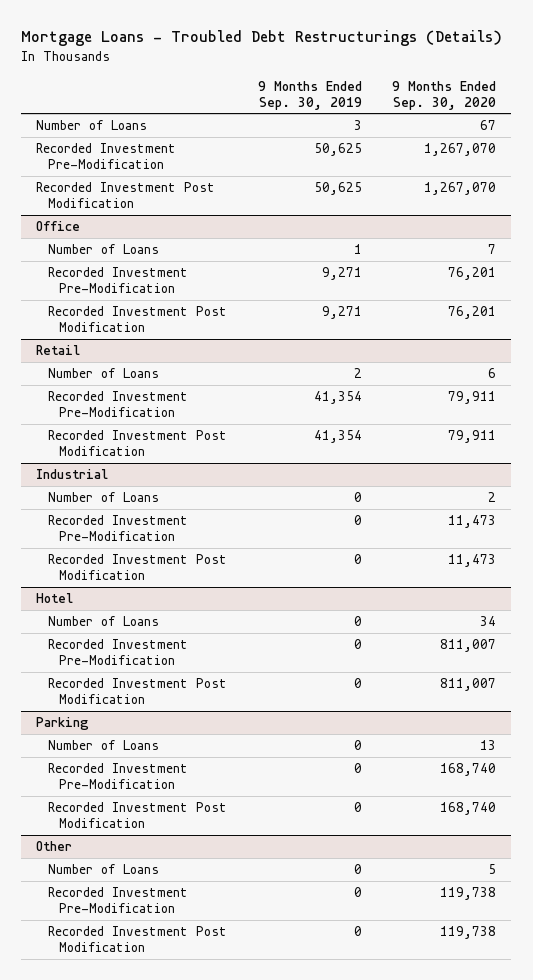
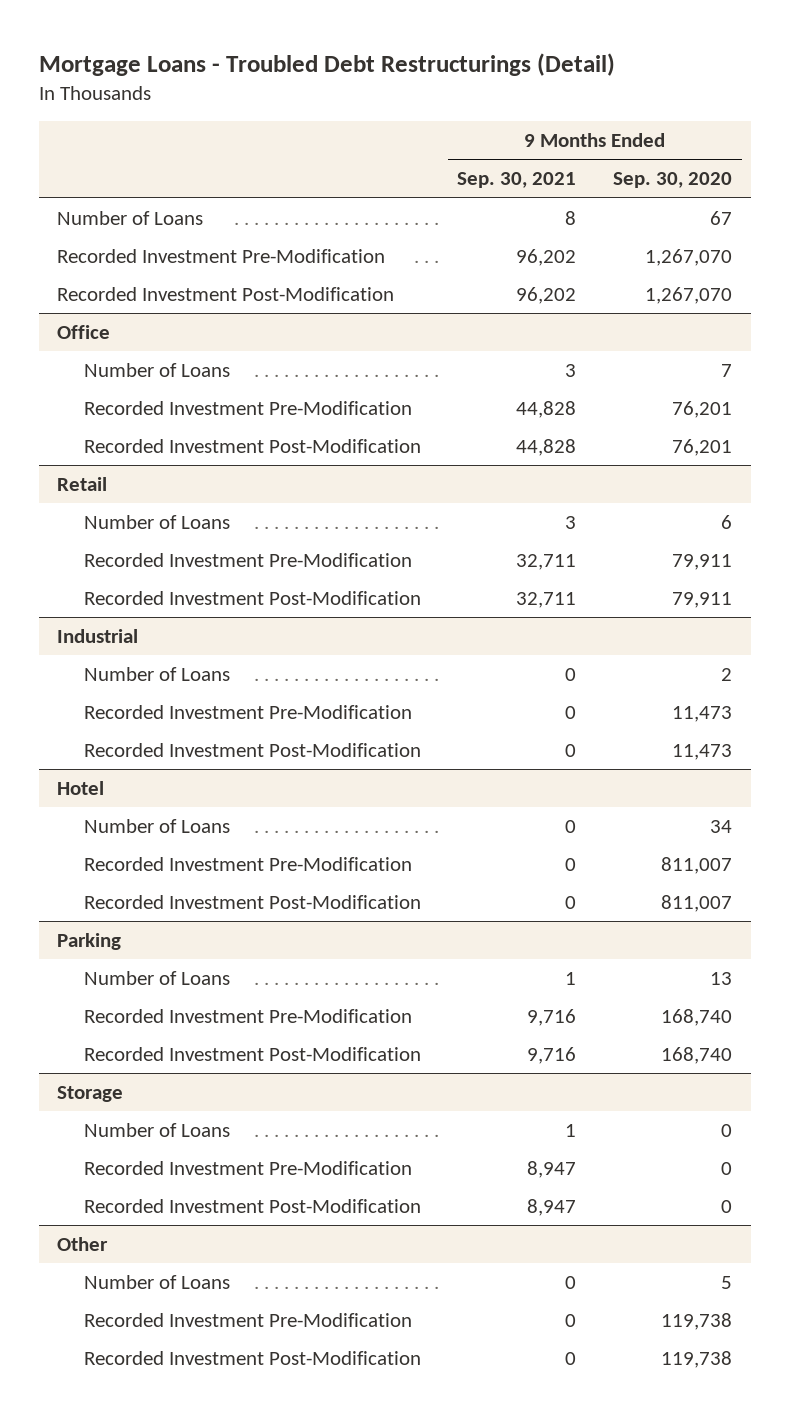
[21,30,503,47] Mortgage Loans - Troubled Debt Restructurings (Details) -> [39,52,616,76] Mortgage Loans - Troubled Debt Restructurings (Detail)
[257,80,362,110] 9 Months Ended Sep. 30, 2019 -> none
none -> [457,172,577,189] Sep. 30, 2021
[36,182,216,209] Recorded Investment Post Modification -> [57,286,395,301] Recorded Investment Post-Modification
[47,306,227,333] Recorded Investment Post Modification -> [83,438,421,453] Recorded Investment Post-Modification
[47,430,227,457] Recorded Investment Post Modification -> [83,590,421,605] Recorded Investment Post-Modification
[47,554,227,581] Recorded Investment Post Modification -> [83,742,421,757] Recorded Investment Post-Modification
[47,678,227,705] Recorded Investment Post Modification -> [83,894,421,909] Recorded Investment Post-Modification
[47,802,227,829] Recorded Investment Post Modification -> [83,1046,421,1061] Recorded Investment Post-Modification
none -> [57,1085,124,1102] Storage
none -> [83,1122,230,1137] Number of Loans
none -> [83,1160,412,1175] Recorded Investment Pre-Modification
none -> [83,1198,421,1213] Recorded Investment Post-Modification
[47,926,227,953] Recorded Investment Post Modification -> [83,1350,421,1365] Recorded Investment Post-Modification

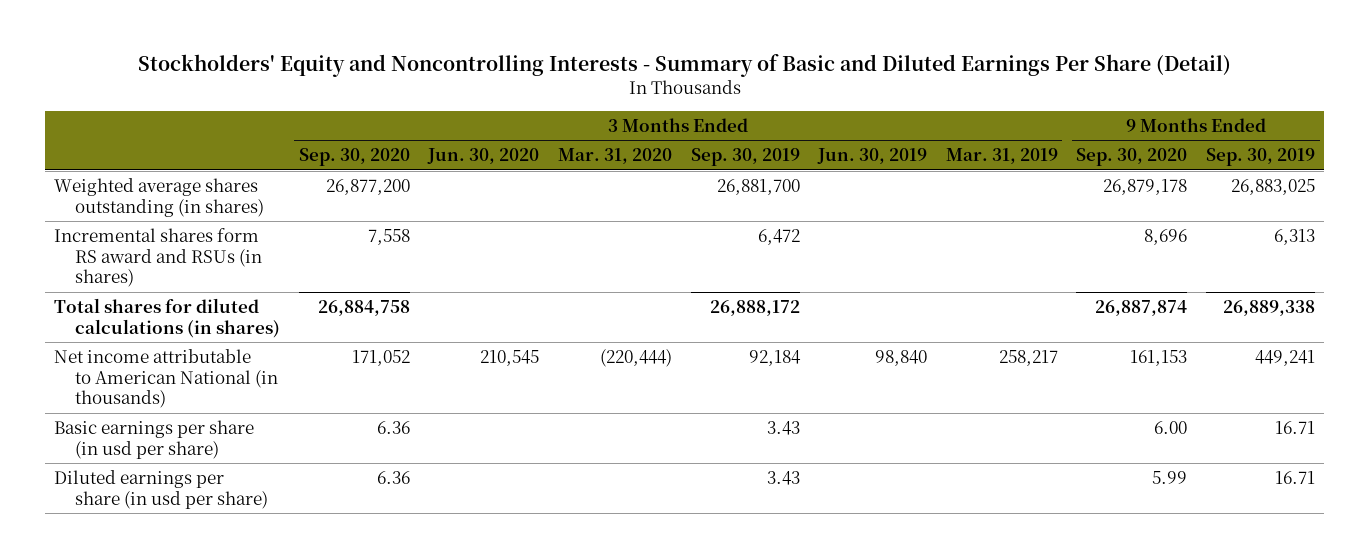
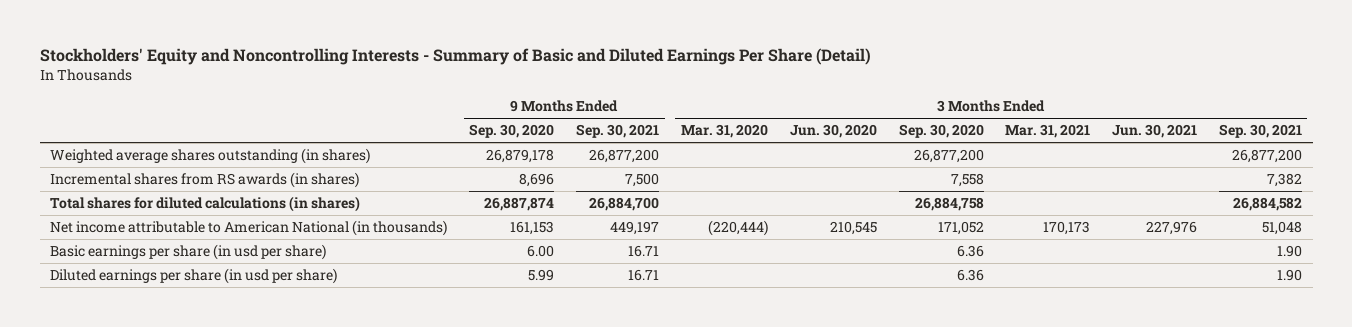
[690,148,800,167] Sep. 30, 2019 -> none
[817,148,928,165] Jun. 30, 2019 -> none
[945,148,1058,165] Mar. 31, 2019 -> none
[1206,148,1316,167] Sep. 30, 2019 -> none
none -> [576,124,660,139] Sep. 30, 2021
none -> [1005,124,1091,139] Mar. 31, 2021
none -> [1112,124,1198,139] Jun. 30, 2021
none -> [1219,124,1303,139] Sep. 30, 2021
[53,227,263,288] Incremental shares form RS award and RSUs (in shares) -> [50,172,360,189] Incremental shares from RS awards (in shares)

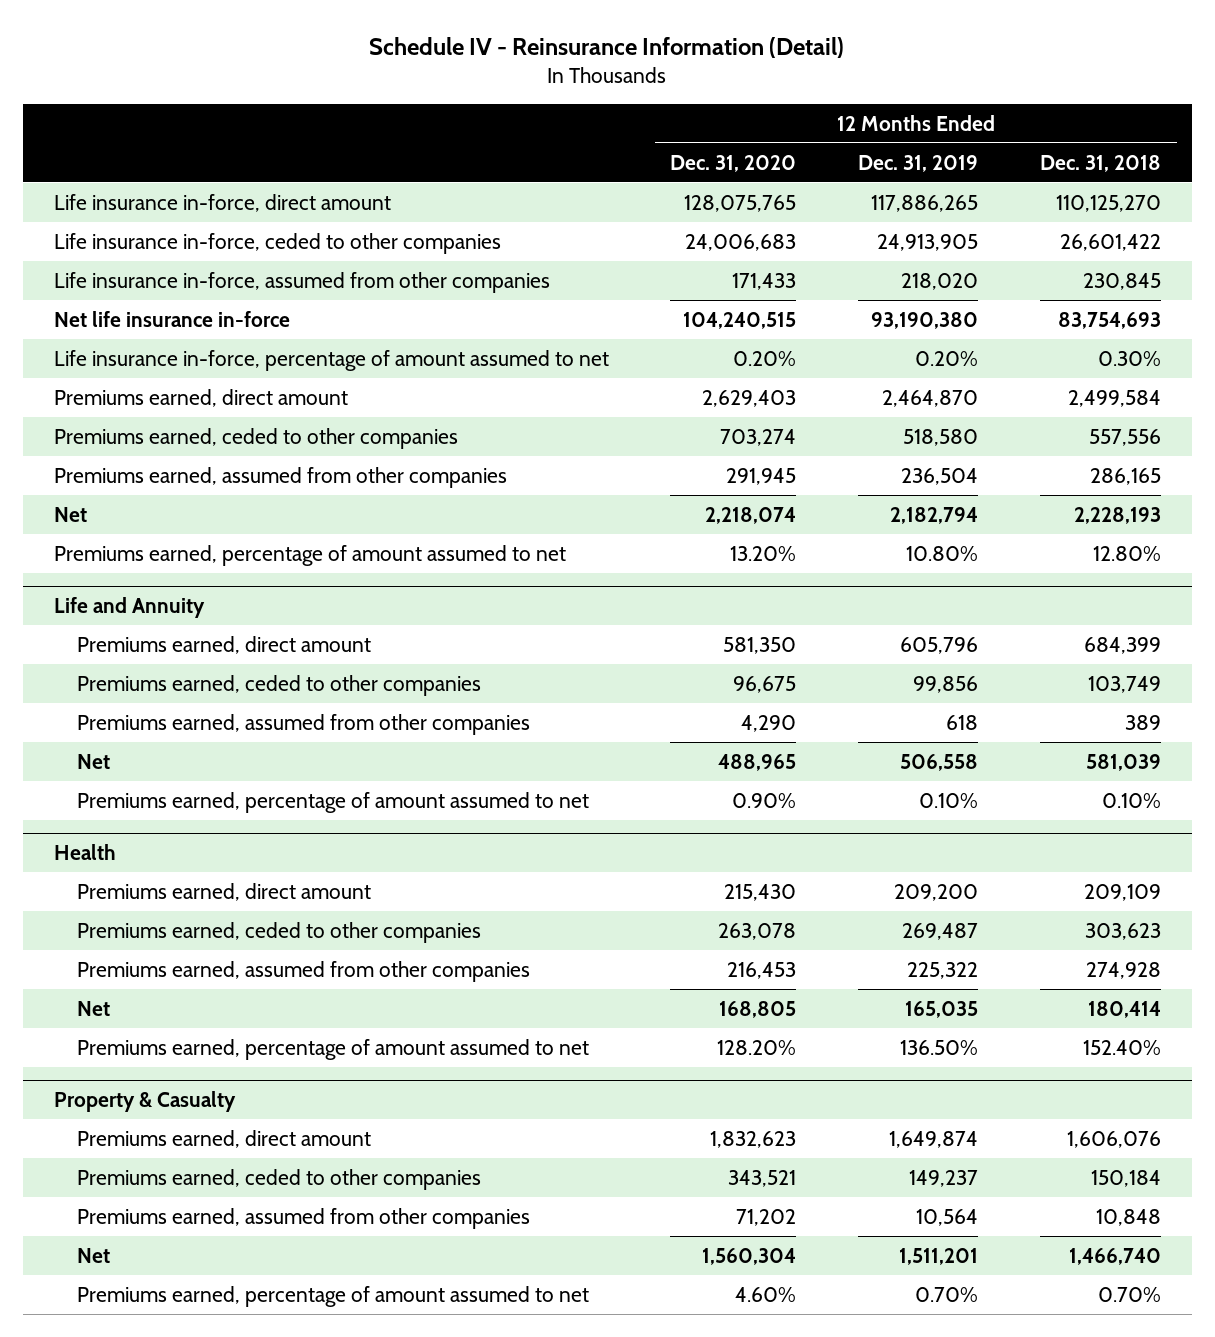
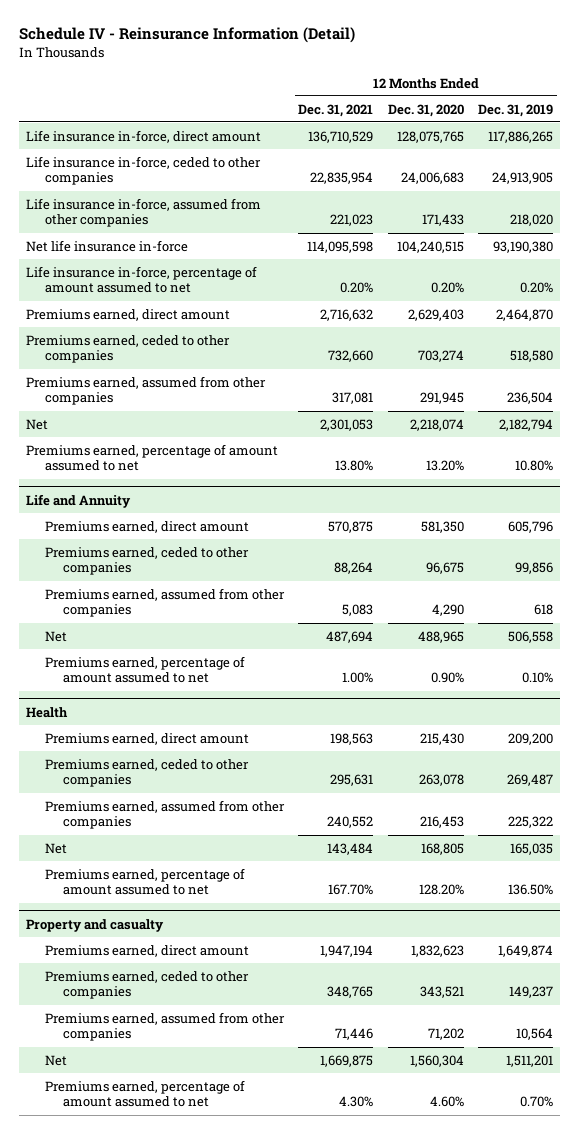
[1040,154,1162,172] Dec. 31, 2018 -> none
none -> [298,103,374,117] Dec. 31, 2021
[53,1090,236,1112] Property & Casualty -> [26,918,165,932] Property and casualty

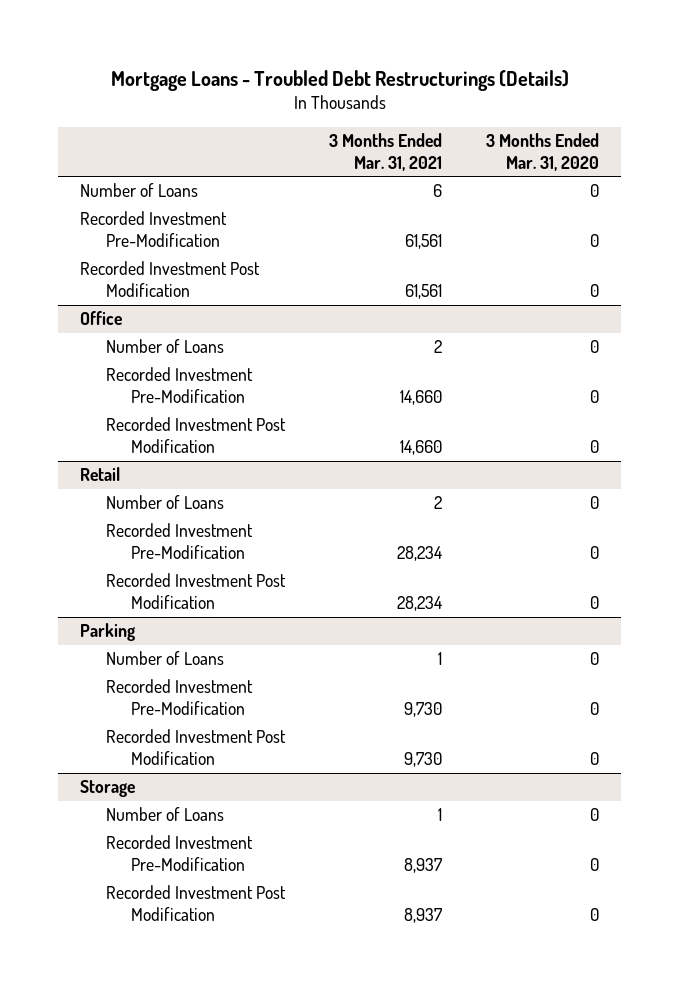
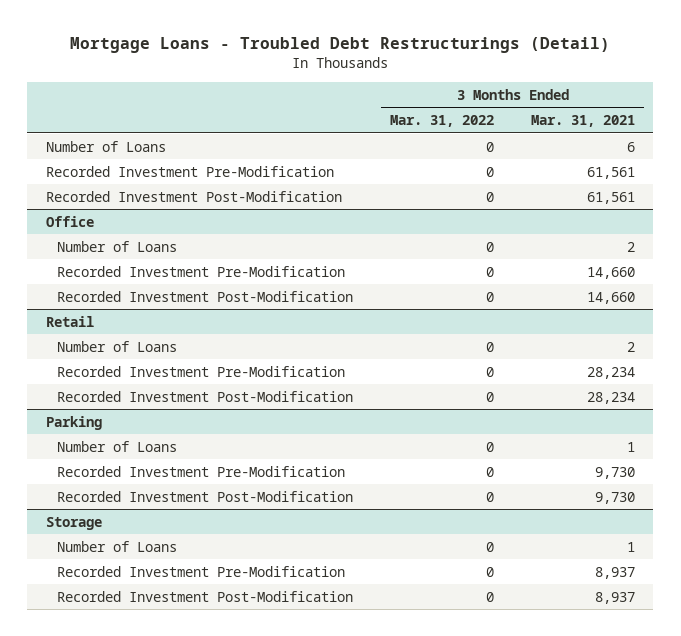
[110,69,569,91] Mortgage Loans - Troubled Debt Restructurings (Details) -> [70,37,611,54] Mortgage Loans - Troubled Debt Restructurings (Detail)
[485,132,599,172] 3 Months Ended Mar. 31, 2020 -> none
none -> [390,115,495,128] Mar. 31, 2022
[80,261,261,298] Recorded Investment Post Modification -> [45,190,342,202] Recorded Investment Post-Modification
[105,417,286,454] Recorded Investment Post Modification -> [57,290,354,302] Recorded Investment Post-Modification
[105,573,286,610] Recorded Investment Post Modification -> [57,390,354,402] Recorded Investment Post-Modification
[105,729,286,766] Recorded Investment Post Modification -> [57,490,354,502] Recorded Investment Post-Modification
[105,885,286,922] Recorded Investment Post Modification -> [57,590,354,602] Recorded Investment Post-Modification

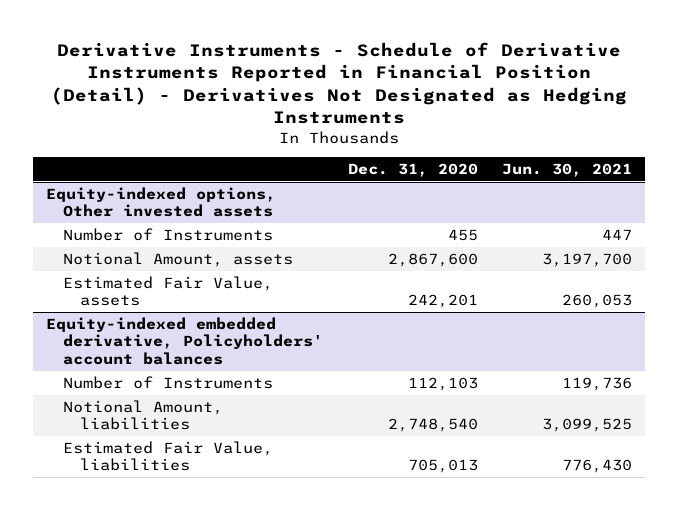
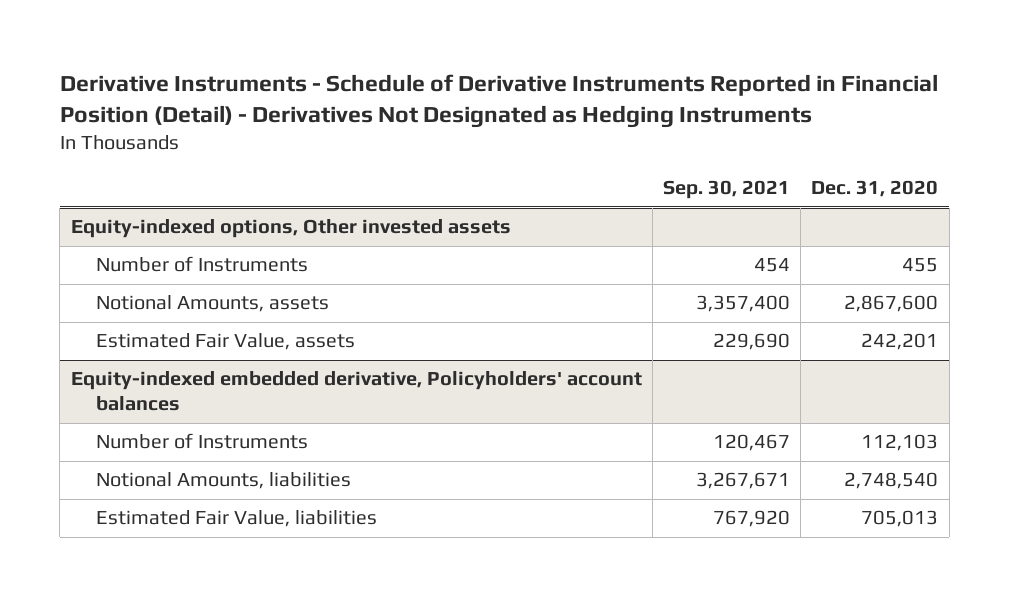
[502,163,633,178] Jun. 30, 2021 -> none
none -> [662,180,790,200] Sep. 30, 2021
[62,251,293,267] Notional Amount, assets -> [95,295,329,313] Notional Amounts, assets
[62,399,223,431] Notional Amount, liabilities -> [95,472,351,490] Notional Amounts, liabilities

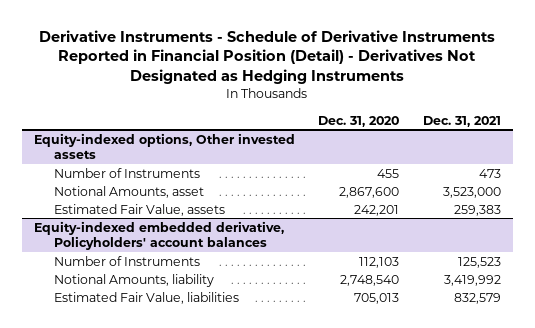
[662,180,790,200] Sep. 30, 2021 -> none
none -> [422,115,501,127] Dec. 31, 2021
[95,295,329,313] Notional Amounts, assets -> [53,185,204,198] Notional Amounts, asset
[95,472,351,490] Notional Amounts, liabilities -> [53,273,214,287] Notional Amounts, liability

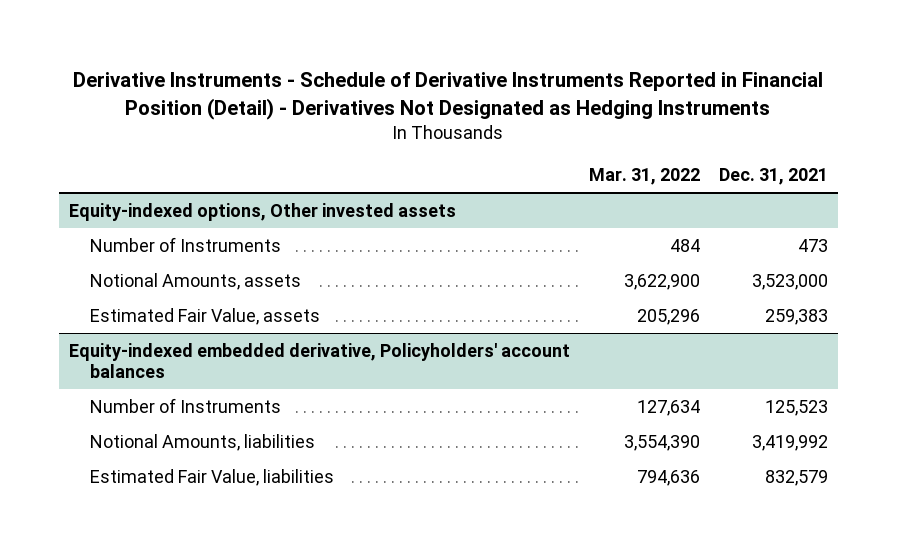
[318,115,400,127] Dec. 31, 2020 -> none
none -> [588,168,700,186] Mar. 31, 2022
[53,185,204,198] Notional Amounts, asset -> [90,272,302,290] Notional Amounts, assets
[53,273,214,287] Notional Amounts, liability -> [90,433,316,451] Notional Amounts, liabilities

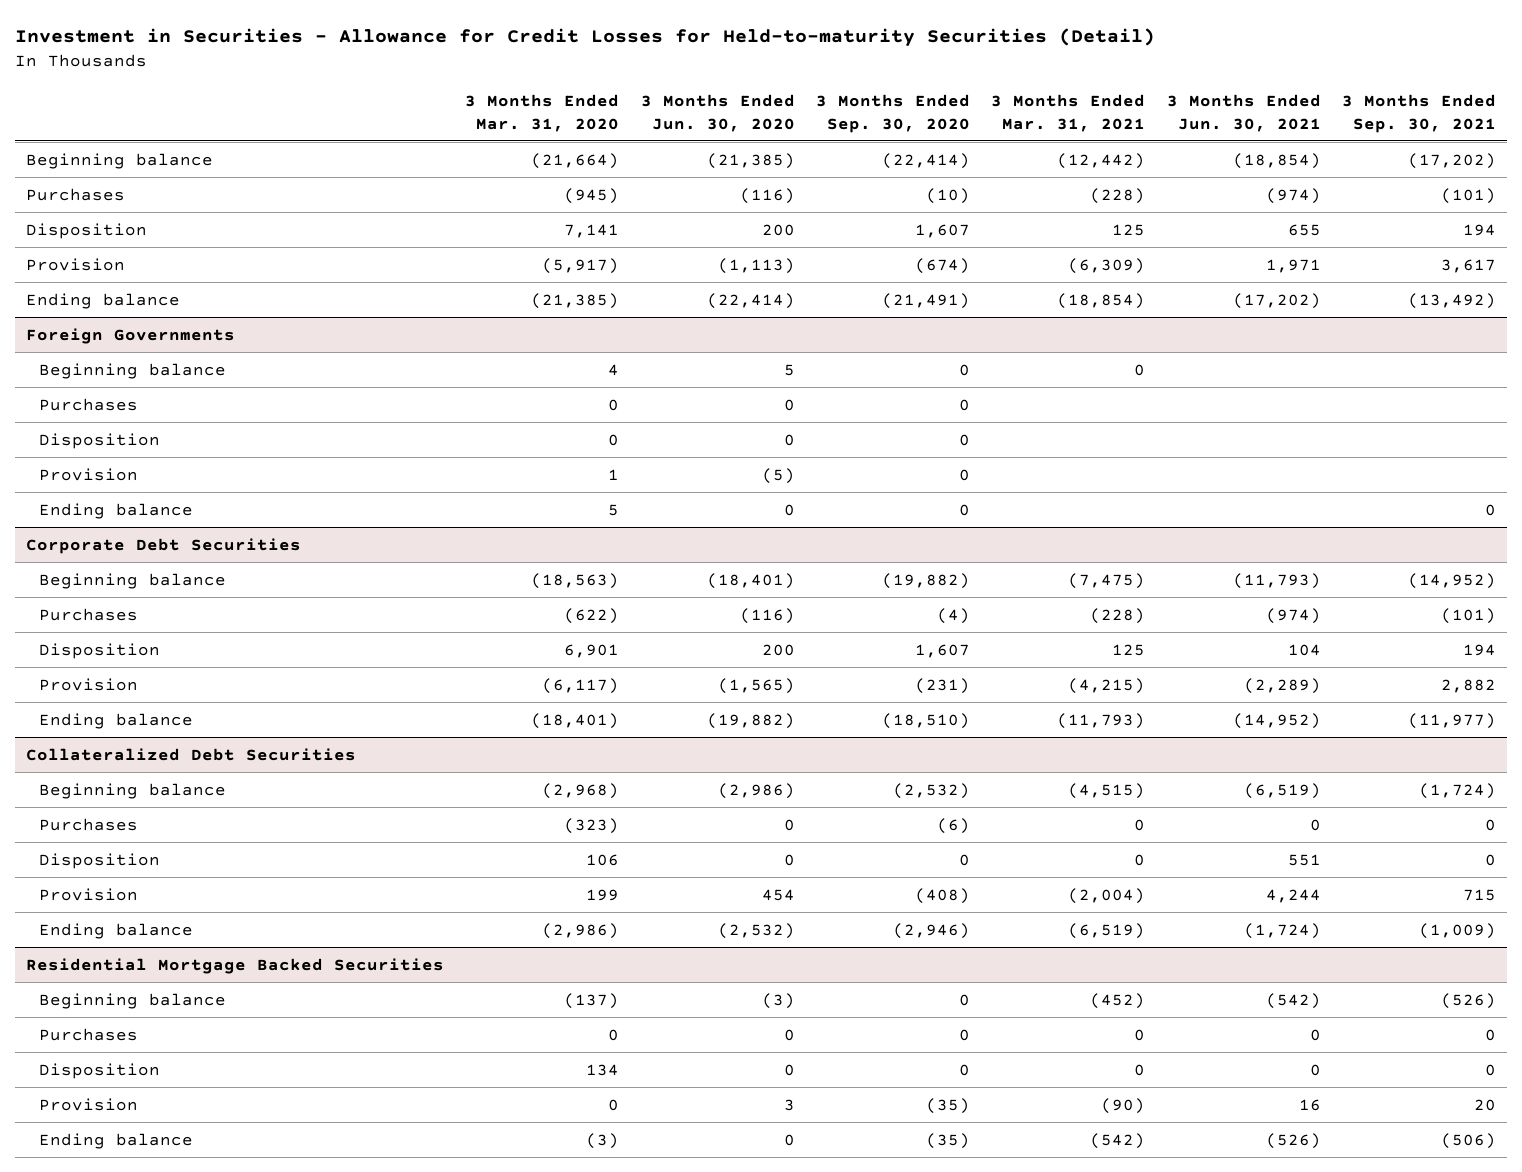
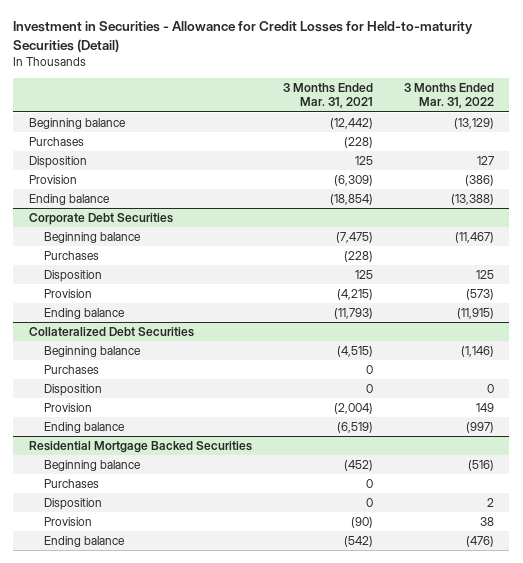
[465,94,620,132] 3 Months Ended Mar. 31, 2020 -> none
[640,94,795,132] 3 Months Ended Jun. 30, 2020 -> none
[816,94,971,133] 3 Months Ended Sep. 30, 2020 -> none
[1166,94,1321,132] 3 Months Ended Jun. 30, 2021 -> none
[1342,94,1497,133] 3 Months Ended Sep. 30, 2021 -> none
none -> [403,82,494,109] 3 Months Ended Mar. 31, 2022
[25,327,235,344] Foreign Governments -> none
[38,362,226,379] Beginning balance -> none
[38,397,138,411] Purchases -> none
[38,432,160,449] Disposition -> none
[38,467,138,481] Provision -> none
[38,502,193,519] Ending balance -> none

